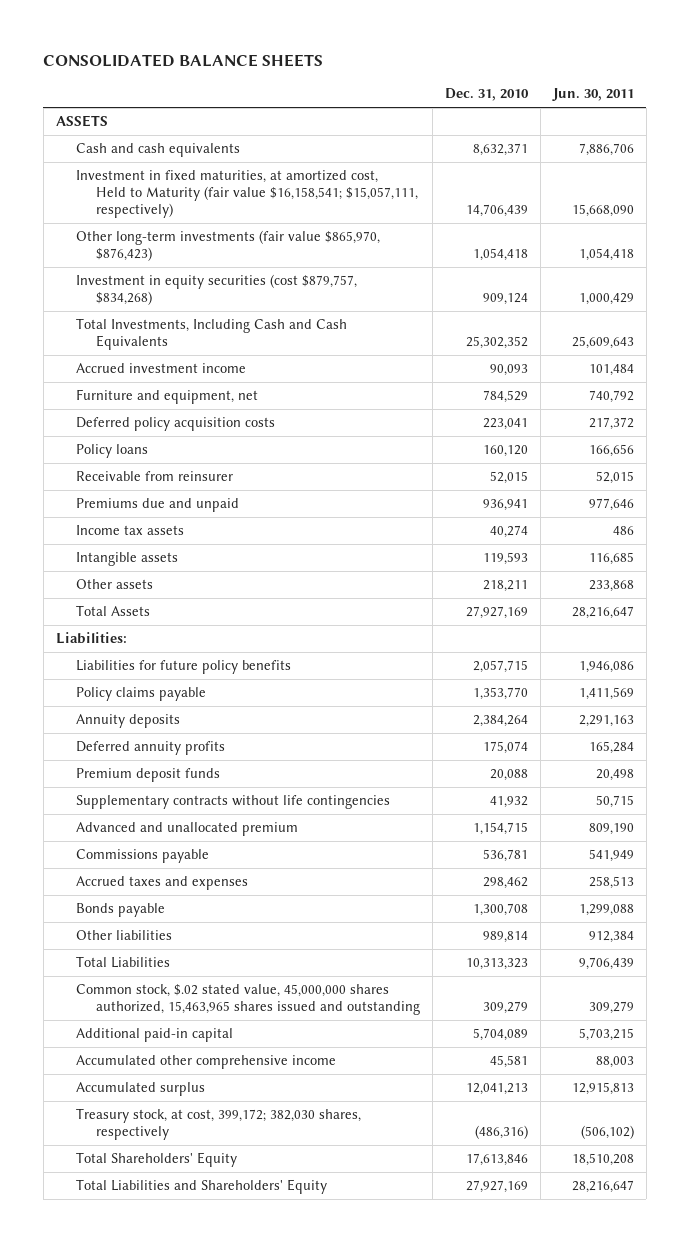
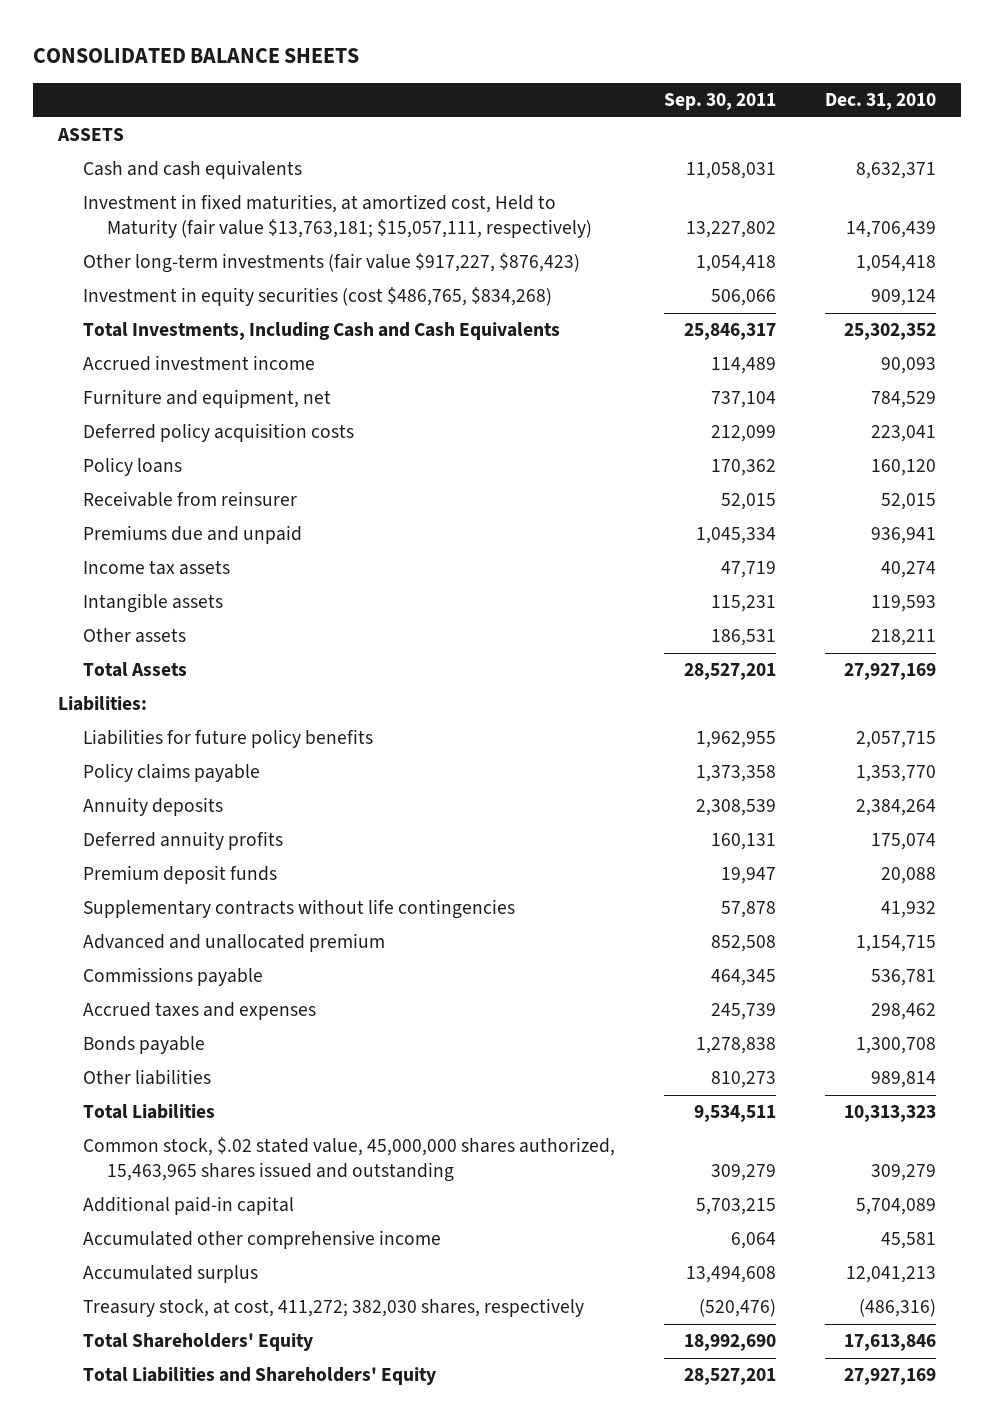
[551,88,634,102] Jun. 30, 2011 -> none
none -> [663,93,776,111] Sep. 30, 2011
[75,170,418,219] Investment in fixed maturities, at amortized cost, Held to Maturity (fair value $16,158,541; $15,057,111, respectively) -> [82,194,593,239] Investment in fixed maturities, at amortized cost, Held to Maturity (fair value $13,763,181; $15,057,111, respectively)
[75,230,380,262] Other long-term investments (fair value $865,970, $876,423) -> [82,253,580,274] Other long-term investments (fair value $917,227, $876,423)
[75,274,357,306] Investment in equity securities (cost $879,757, $834,268) -> [82,287,552,307] Investment in equity securities (cost $486,765, $834,268)
[75,1108,361,1141] Treasury stock, at cost, 399,172; 382,030 shares, respectively -> [82,1298,584,1318] Treasury stock, at cost, 411,272; 382,030 shares, respectively

